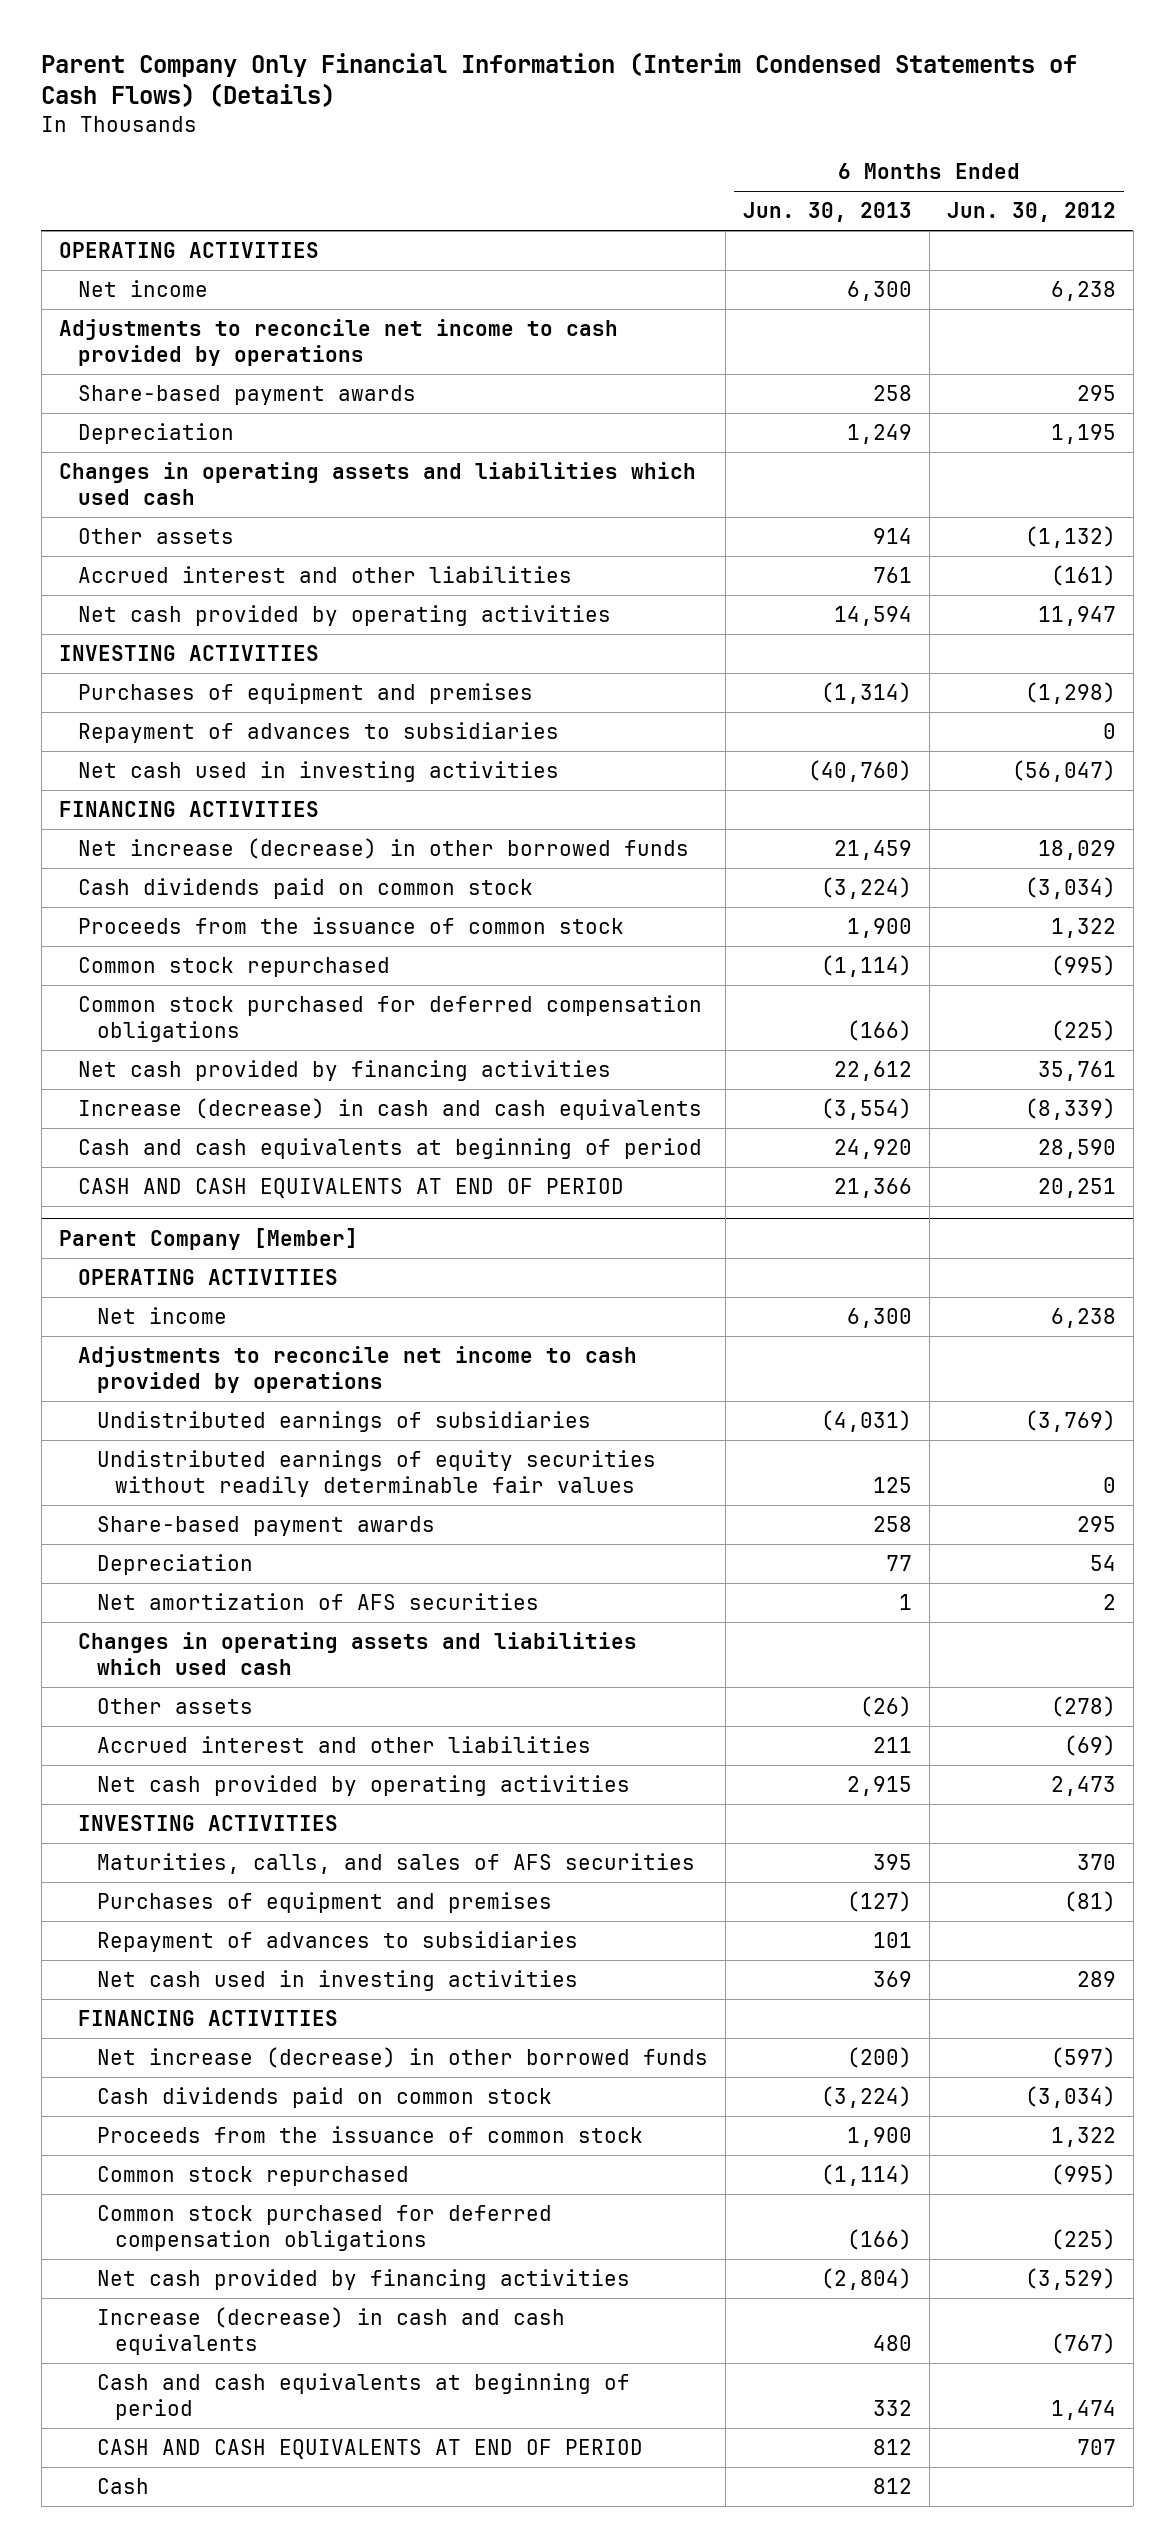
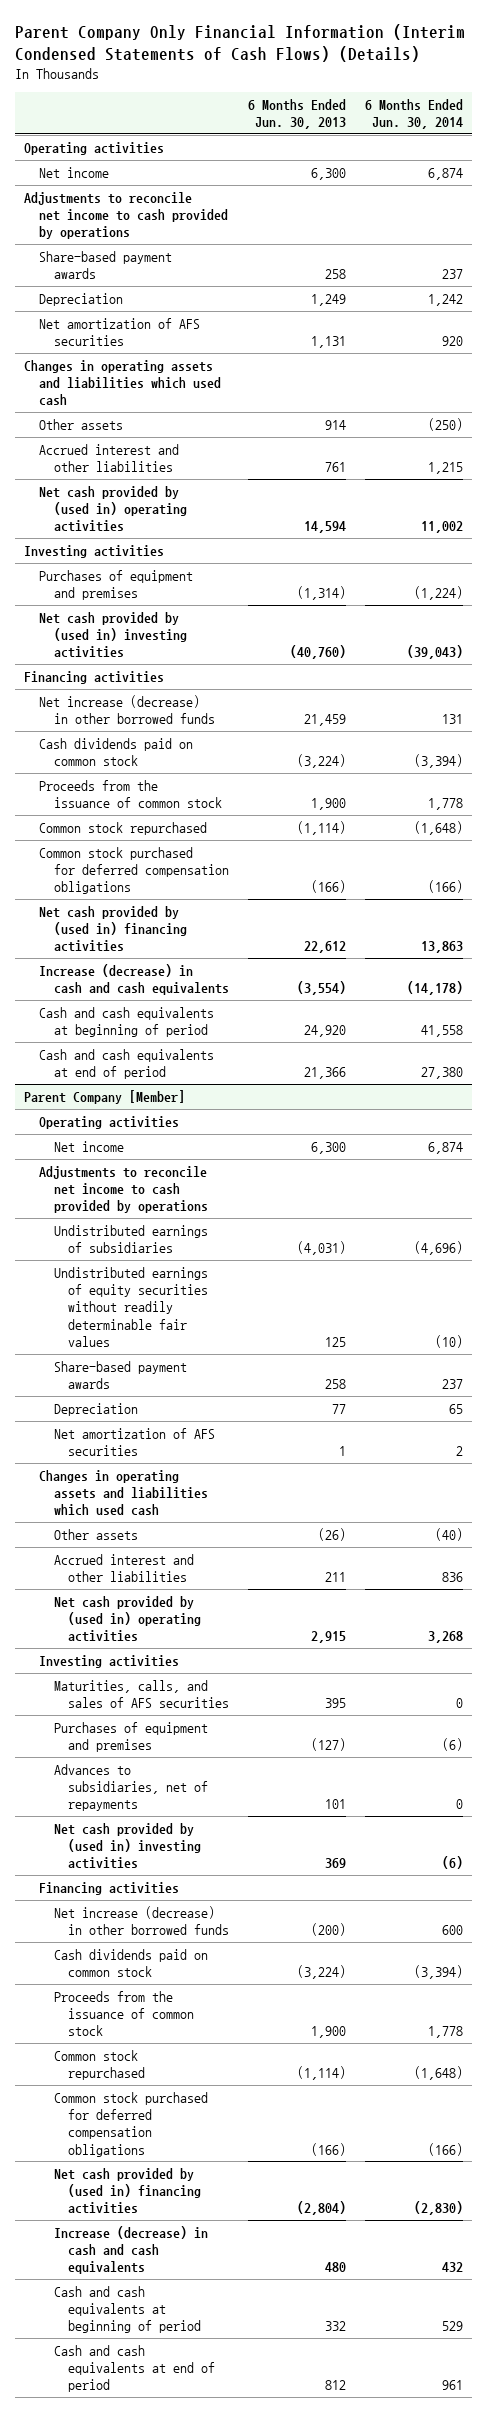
[946,202,1116,223] Jun. 30, 2012 -> none
none -> [364,98,463,130] 6 Months Ended Jun. 30, 2014
[58,241,319,258] OPERATING ACTIVITIES -> [24,141,165,155] Operating activities
none -> [38,317,200,347] Net amortization of AFS securities
[77,604,611,626] Net cash provided by operating activities -> [38,485,187,533] Net cash provided by (used in) operating activities
[58,644,319,661] INVESTING ACTIVITIES -> [24,544,165,558] Investing activities
[77,721,559,743] Repayment of advances to subsidiaries -> none
[77,760,559,782] Net cash used in investing activities -> [38,611,187,659] Net cash provided by (used in) investing activities
[58,800,319,817] FINANCING ACTIVITIES -> [24,670,165,684] Financing activities
[77,1059,611,1081] Net cash provided by financing activities -> [38,905,187,953] Net cash provided by (used in) financing activities
[77,1177,624,1198] CASH AND CASH EQUIVALENTS AT END OF PERIOD -> [38,1048,214,1080] Cash and cash equivalents at end of period
[77,1268,338,1285] OPERATING ACTIVITIES -> [38,1115,179,1129] Operating activities
[96,1774,630,1796] Net cash provided by operating activities -> [53,1595,202,1643] Net cash provided by (used in) operating activities
[77,1814,338,1831] INVESTING ACTIVITIES -> [38,1654,179,1668] Investing activities
[96,1930,578,1952] Repayment of advances to subsidiaries -> [53,1763,209,1812] Advances to subsidiaries, net of repayments
[96,1969,578,1991] Net cash used in investing activities -> [53,1822,202,1870] Net cash provided by (used in) investing activities
[77,2009,338,2026] FINANCING ACTIVITIES -> [38,1881,179,1895] Financing activities
[96,2268,630,2290] Net cash provided by financing activities -> [53,2167,202,2215] Net cash provided by (used in) financing activities
[96,2477,149,2494] Cash -> none
[96,2438,643,2459] CASH AND CASH EQUIVALENTS AT END OF PERIOD -> [53,2344,216,2393] Cash and cash equivalents at end of period

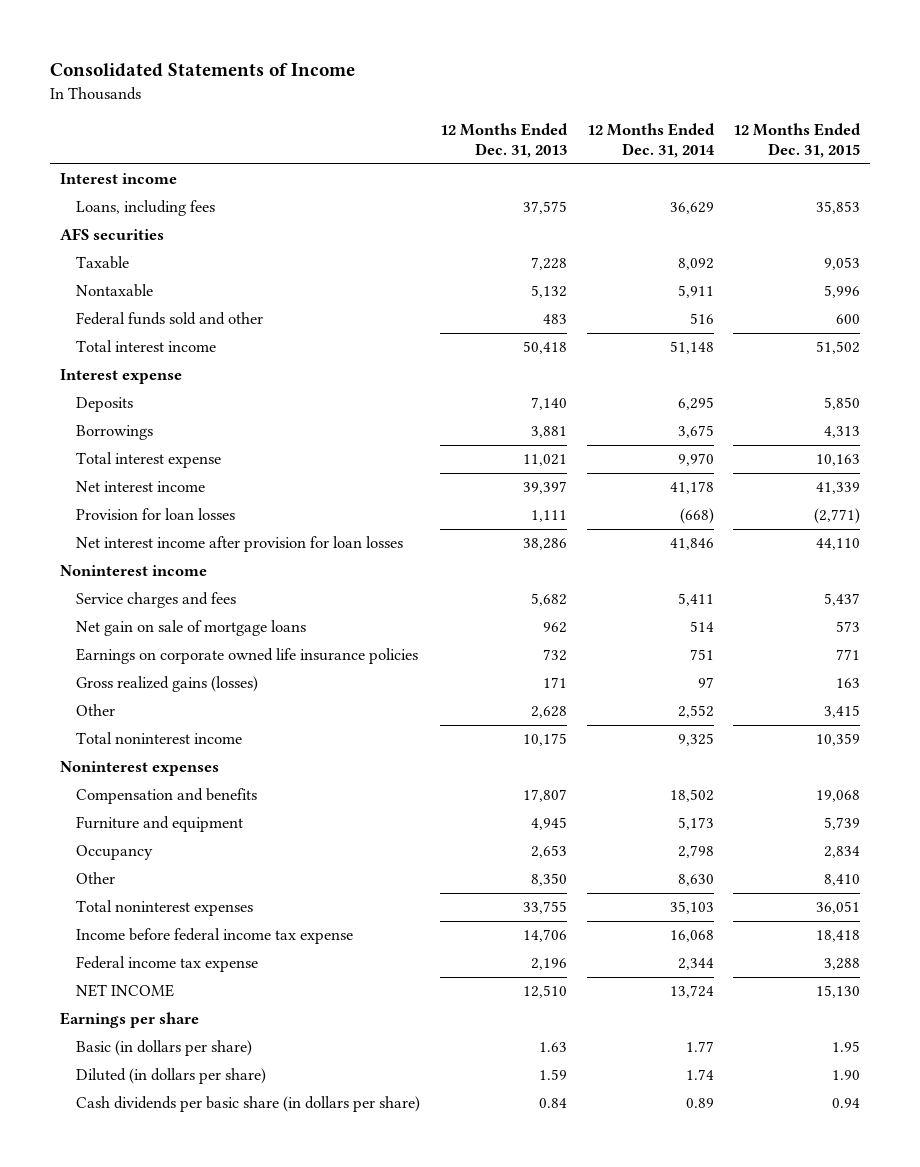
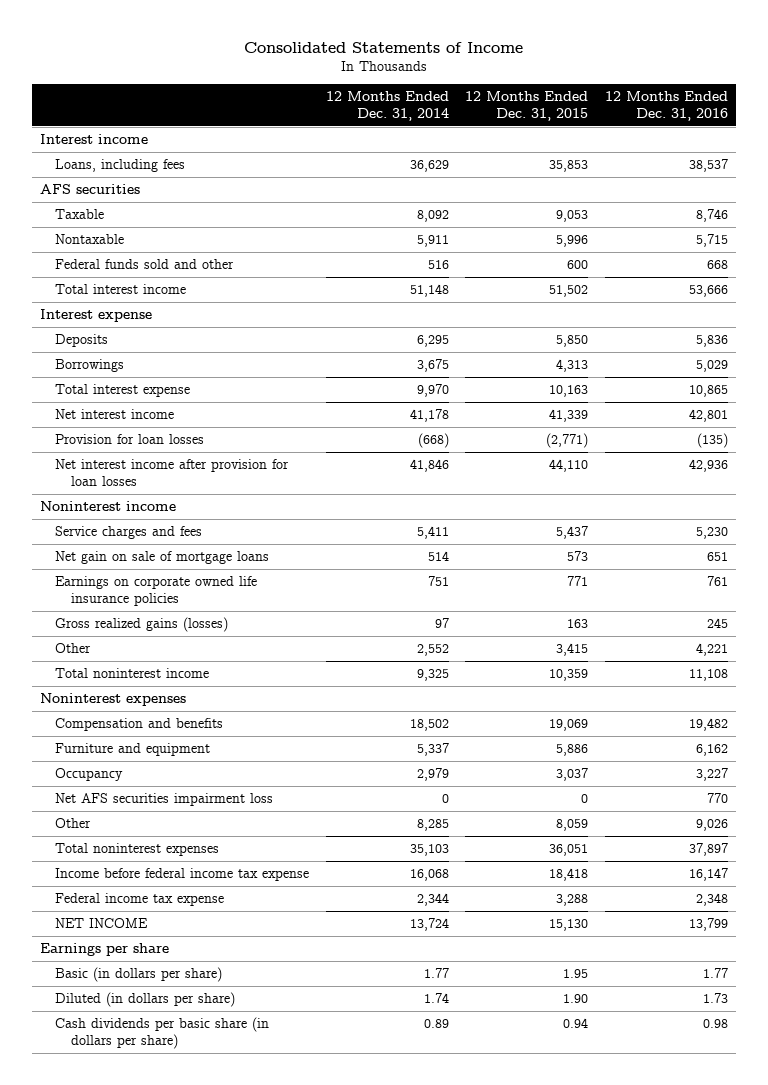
[440,122,569,159] 12 Months Ended Dec. 31, 2013 -> none
none -> [604,91,728,122] 12 Months Ended Dec. 31, 2016
[816,790,861,803] 19,068 -> [549,718,589,731] 19,069
[677,817,714,831] 5,173 -> [416,742,449,756] 5,337
[824,817,861,831] 5,739 -> [556,743,589,756] 5,886
[677,845,714,859] 2,798 -> [416,767,449,781] 2,979
[824,846,861,859] 2,834 -> [556,767,589,781] 3,037
none -> [55,792,274,806] Net AFS securities impairment loss
[677,874,714,887] 8,630 -> [416,818,449,831] 8,285
[824,874,861,887] 8,410 -> [556,818,589,831] 8,059

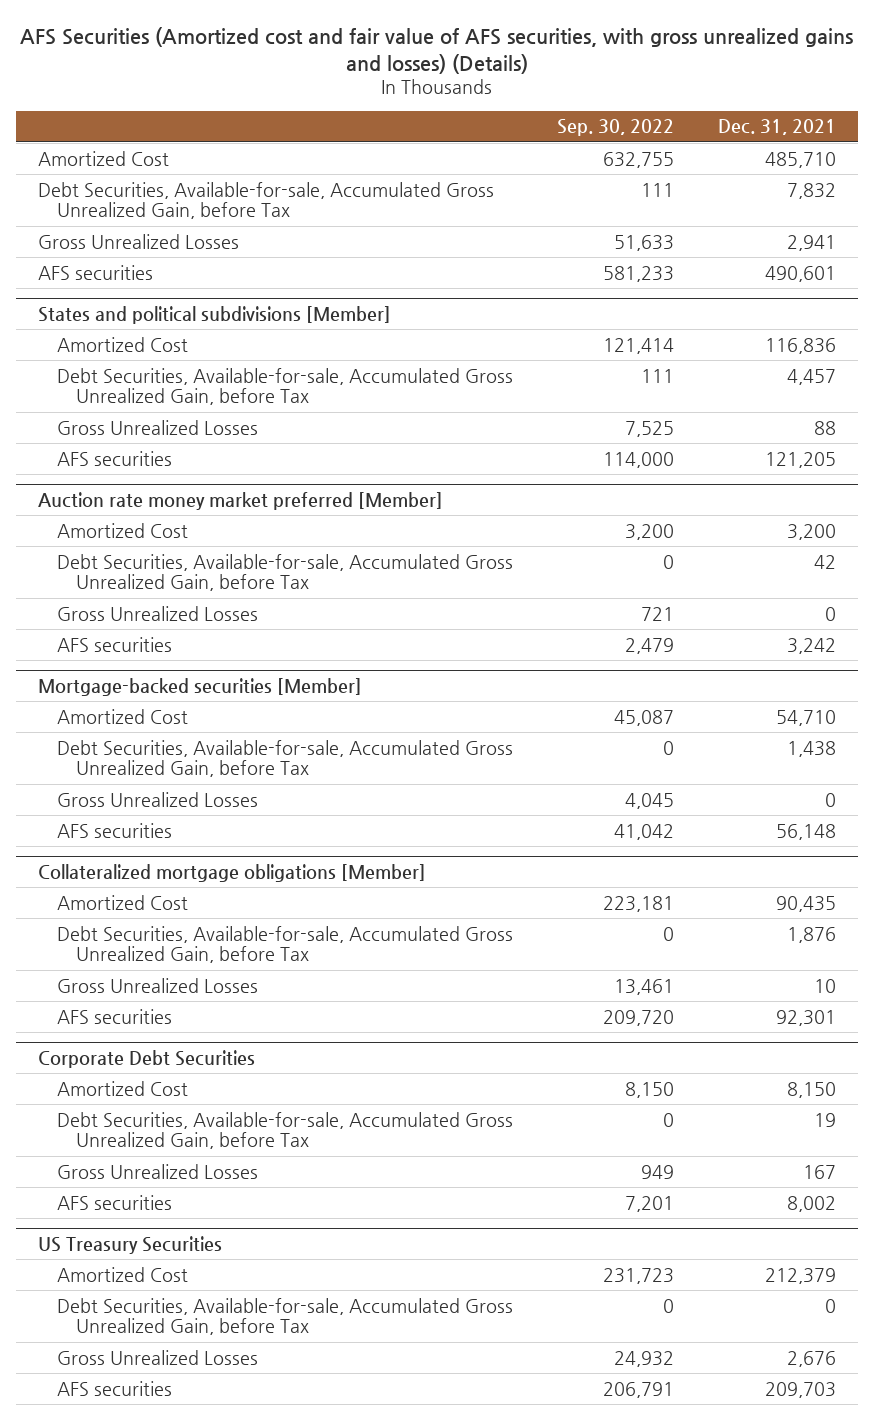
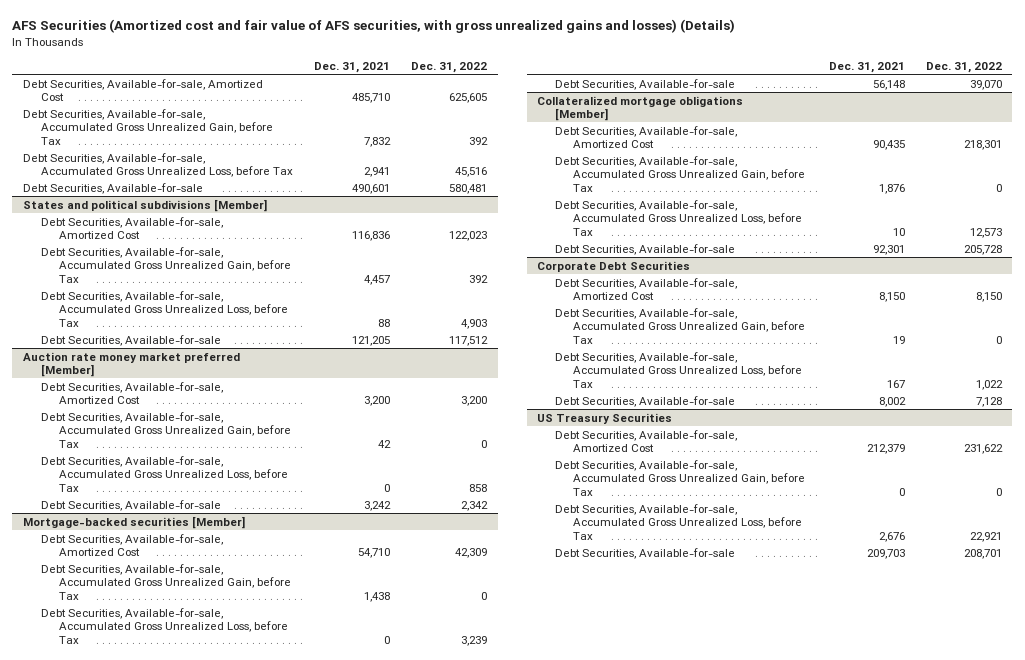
[556,119,674,137] Sep. 30, 2022 -> none
none -> [411,62,488,74] Dec. 31, 2022
[37,150,169,166] Amortized Cost -> [22,78,263,102] Debt Securities, Available-for-sale, Amortized Cost
[37,233,239,249] Gross Unrealized Losses -> [22,152,293,178] Debt Securities, Available-for-sale, Accumulated Gross Unrealized Loss, before Tax
[37,264,153,280] AFS securities -> [22,182,203,194] Debt Securities, Available-for-sale
[57,336,189,352] Amortized Cost -> [40,216,223,240] Debt Securities, Available-for-sale, Amortized Cost
[57,419,259,435] Gross Unrealized Losses -> [40,290,288,327] Debt Securities, Available-for-sale, Accumulated Gross Unrealized Loss, before Tax
[57,450,173,466] AFS securities -> [40,334,221,346] Debt Securities, Available-for-sale
[57,522,189,538] Amortized Cost -> [40,381,223,405] Debt Securities, Available-for-sale, Amortized Cost
[57,605,259,621] Gross Unrealized Losses -> [40,455,288,492] Debt Securities, Available-for-sale, Accumulated Gross Unrealized Loss, before Tax
[57,636,173,652] AFS securities -> [40,499,221,511] Debt Securities, Available-for-sale
[57,708,189,724] Amortized Cost -> [40,533,223,557] Debt Securities, Available-for-sale, Amortized Cost
[57,791,259,807] Gross Unrealized Losses -> [40,607,288,644] Debt Securities, Available-for-sale, Accumulated Gross Unrealized Loss, before Tax
[57,822,173,838] AFS securities -> [555,78,736,90] Debt Securities, Available-for-sale
[57,894,189,910] Amortized Cost -> [555,125,738,149] Debt Securities, Available-for-sale, Amortized Cost
[57,977,259,993] Gross Unrealized Losses -> [555,199,803,236] Debt Securities, Available-for-sale, Accumulated Gross Unrealized Loss, before Tax
[57,1008,173,1024] AFS securities -> [555,243,736,255] Debt Securities, Available-for-sale
[57,1080,189,1096] Amortized Cost -> [555,277,738,301] Debt Securities, Available-for-sale, Amortized Cost
[57,1163,259,1179] Gross Unrealized Losses -> [555,351,803,388] Debt Securities, Available-for-sale, Accumulated Gross Unrealized Loss, before Tax
[57,1194,173,1210] AFS securities -> [555,395,736,407] Debt Securities, Available-for-sale
[57,1266,189,1282] Amortized Cost -> [555,429,738,453] Debt Securities, Available-for-sale, Amortized Cost
[57,1349,259,1365] Gross Unrealized Losses -> [555,503,803,540] Debt Securities, Available-for-sale, Accumulated Gross Unrealized Loss, before Tax
[57,1380,173,1396] AFS securities -> [555,547,736,559] Debt Securities, Available-for-sale

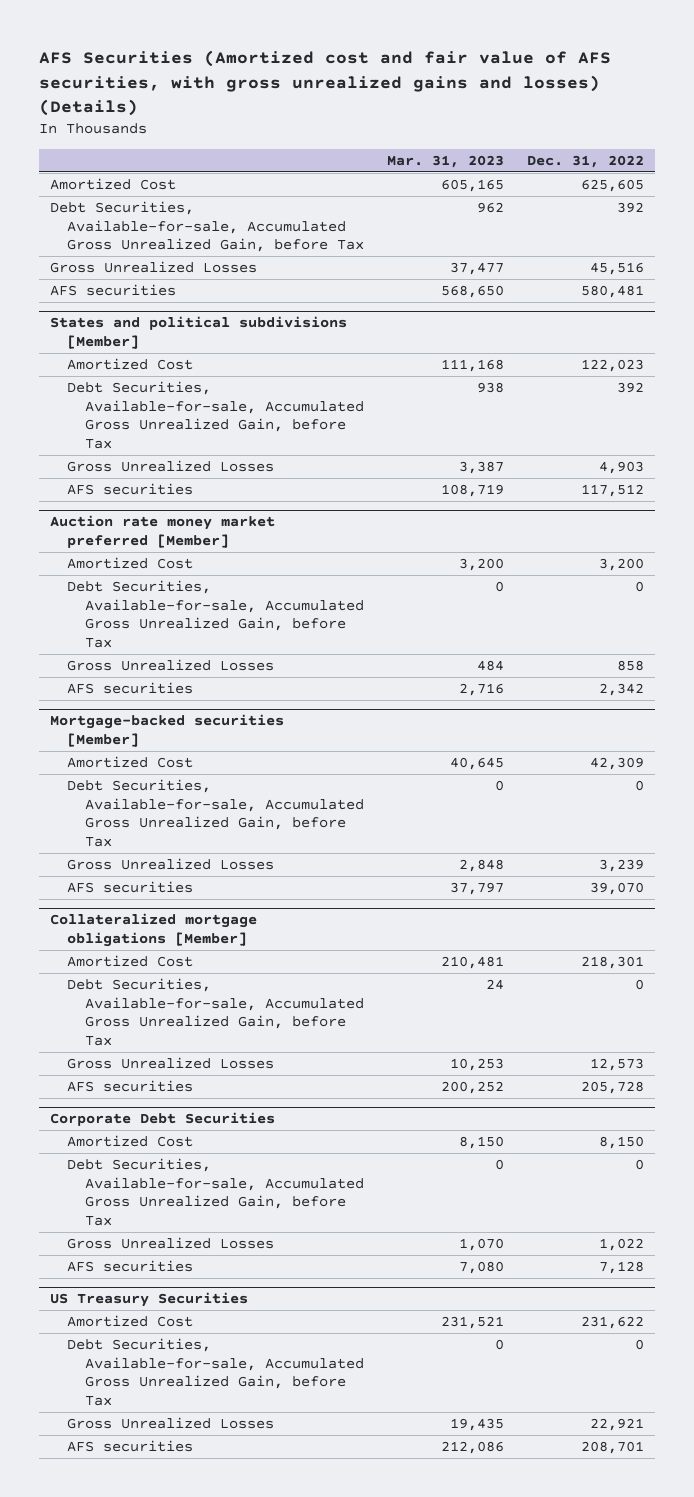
[314,62,391,74] Dec. 31, 2021 -> none
none -> [387,154,505,168] Mar. 31, 2023
[22,78,263,102] Debt Securities, Available-for-sale, Amortized Cost -> [50,178,177,191] Amortized Cost
[22,152,293,178] Debt Securities, Available-for-sale, Accumulated Gross Unrealized Loss, before Tax -> [50,261,258,274] Gross Unrealized Losses
[22,182,203,194] Debt Securities, Available-for-sale -> [50,284,177,297] AFS securities
[40,216,223,240] Debt Securities, Available-for-sale, Amortized Cost -> [67,358,194,371] Amortized Cost
[40,290,288,327] Debt Securities, Available-for-sale, Accumulated Gross Unrealized Loss, before Tax -> [67,460,275,473] Gross Unrealized Losses
[40,334,221,346] Debt Securities, Available-for-sale -> [67,483,194,496] AFS securities
[40,381,223,405] Debt Securities, Available-for-sale, Amortized Cost -> [67,557,194,570] Amortized Cost
[40,455,288,492] Debt Securities, Available-for-sale, Accumulated Gross Unrealized Loss, before Tax -> [67,659,275,672] Gross Unrealized Losses
[40,499,221,511] Debt Securities, Available-for-sale -> [67,682,194,695] AFS securities
[40,533,223,557] Debt Securities, Available-for-sale, Amortized Cost -> [67,756,194,769] Amortized Cost
[40,607,288,644] Debt Securities, Available-for-sale, Accumulated Gross Unrealized Loss, before Tax -> [67,858,275,871] Gross Unrealized Losses
[555,78,736,90] Debt Securities, Available-for-sale -> [67,881,194,894] AFS securities
[555,125,738,149] Debt Securities, Available-for-sale, Amortized Cost -> [67,955,194,968] Amortized Cost
[555,199,803,236] Debt Securities, Available-for-sale, Accumulated Gross Unrealized Loss, before Tax -> [67,1057,275,1070] Gross Unrealized Losses
[555,243,736,255] Debt Securities, Available-for-sale -> [67,1080,194,1093] AFS securities
[555,277,738,301] Debt Securities, Available-for-sale, Amortized Cost -> [67,1135,194,1148] Amortized Cost
[555,351,803,388] Debt Securities, Available-for-sale, Accumulated Gross Unrealized Loss, before Tax -> [67,1237,275,1250] Gross Unrealized Losses
[555,395,736,407] Debt Securities, Available-for-sale -> [67,1260,194,1273] AFS securities
[555,429,738,453] Debt Securities, Available-for-sale, Amortized Cost -> [67,1315,194,1328] Amortized Cost
[555,503,803,540] Debt Securities, Available-for-sale, Accumulated Gross Unrealized Loss, before Tax -> [67,1417,275,1430] Gross Unrealized Losses
[555,547,736,559] Debt Securities, Available-for-sale -> [67,1440,194,1453] AFS securities

